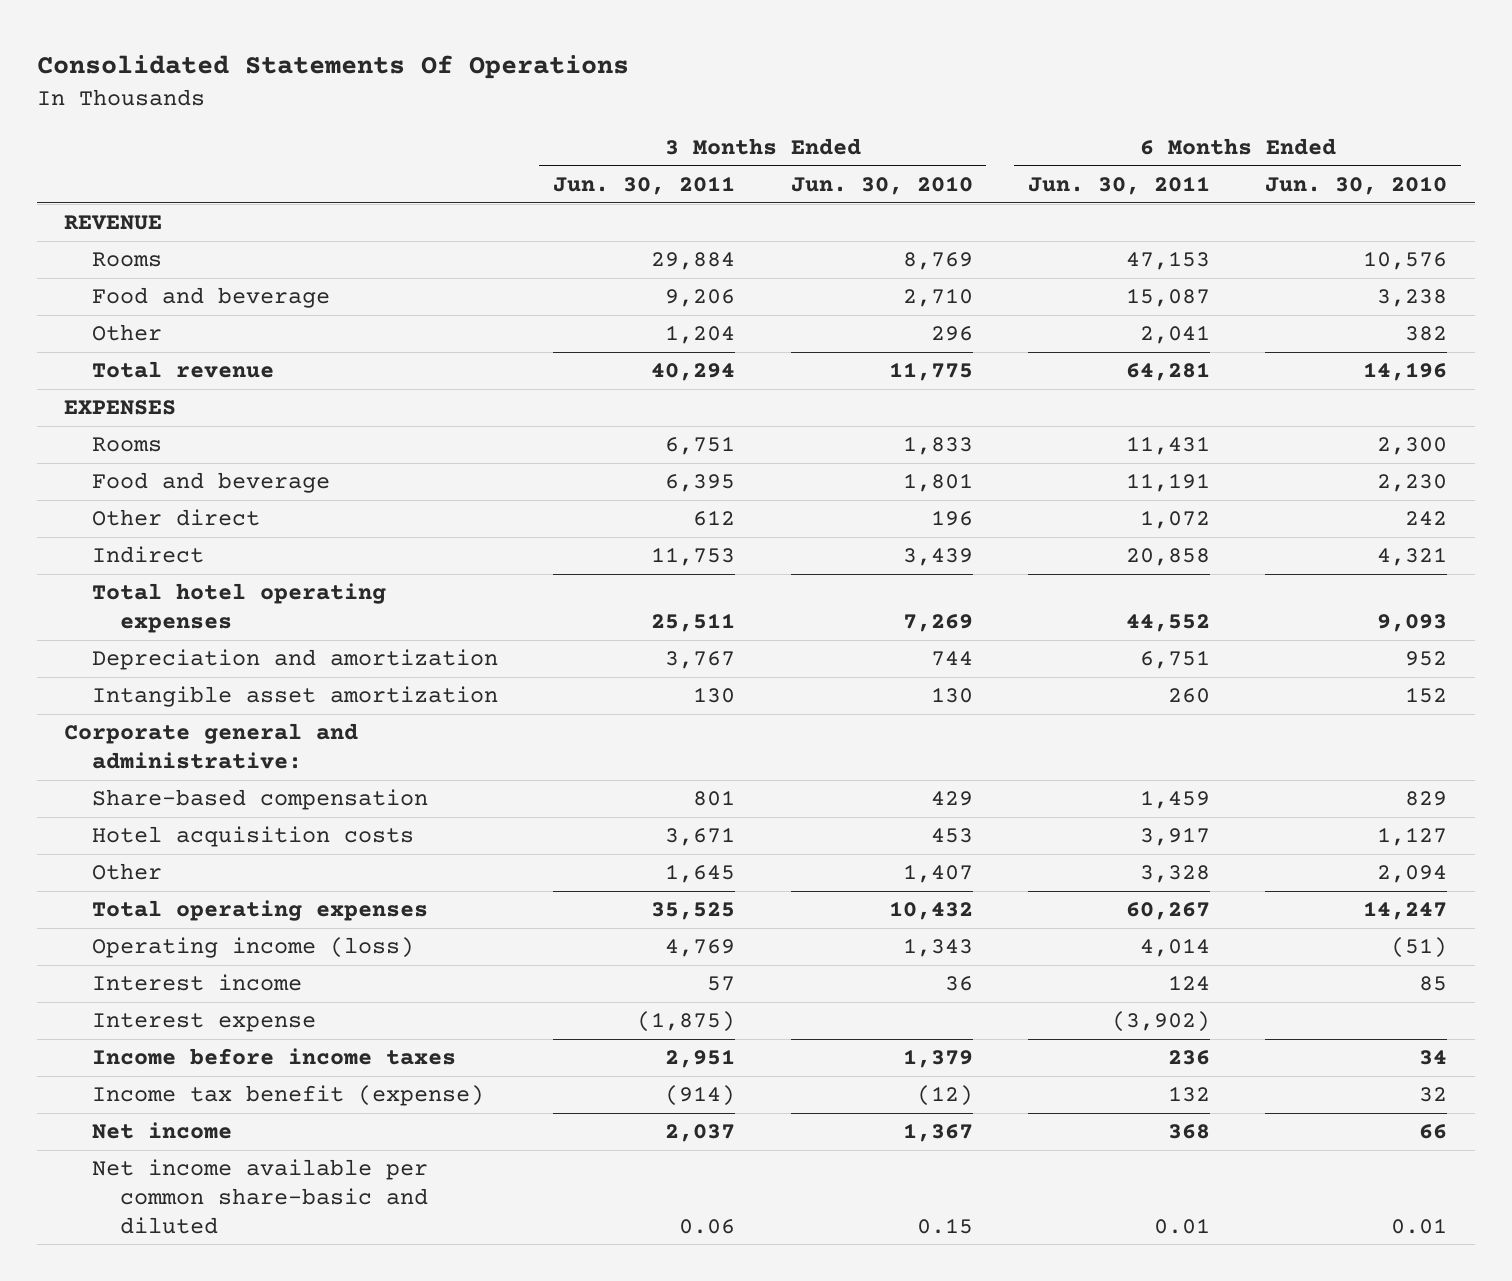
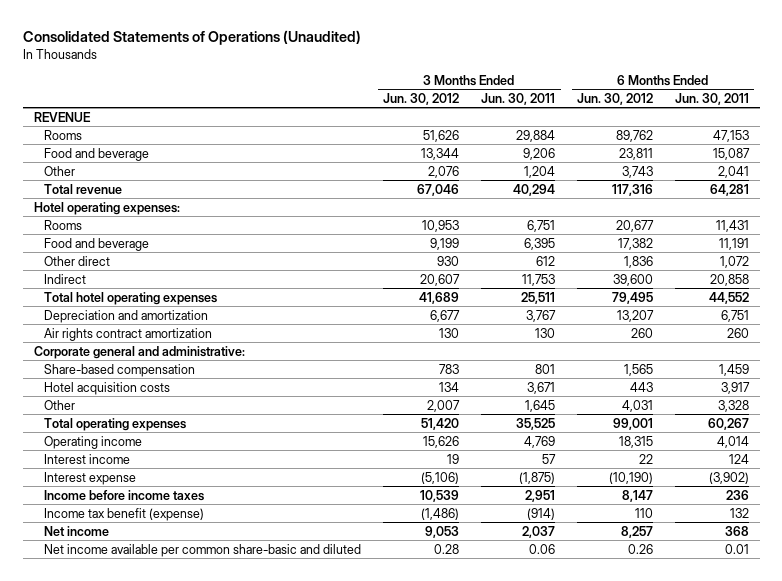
[36,55,629,80] Consolidated Statements Of Operations -> [22,30,361,46] Consolidated Statements of Operations (Unaudited)
[790,176,973,196] Jun. 30, 2010 -> none
[1265,176,1448,196] Jun. 30, 2010 -> none
none -> [383,93,460,106] Jun. 30, 2012
none -> [577,93,654,106] Jun. 30, 2012
[64,400,177,416] EXPENSES -> none
none -> [33,201,180,215] Hotel operating expenses:
[91,686,498,708] Intangible asset amortization -> [44,327,213,341] Air rights contract amortization
[91,937,414,959] Operating income (loss) -> [44,435,143,449] Operating income

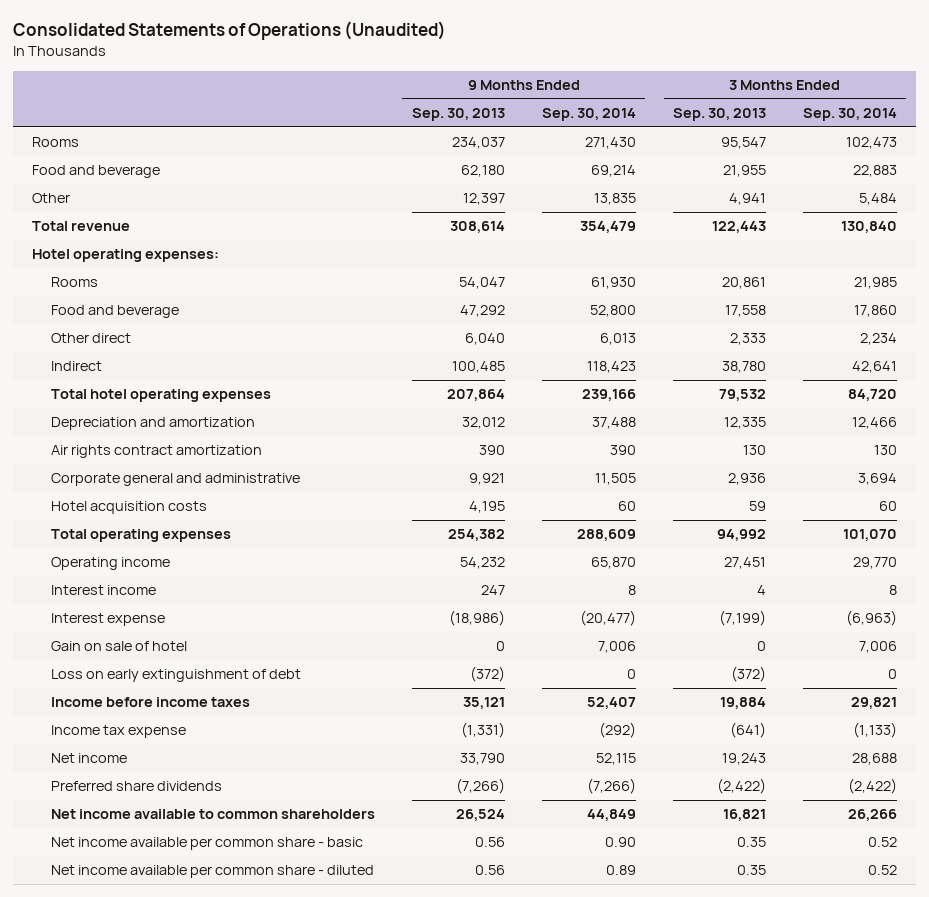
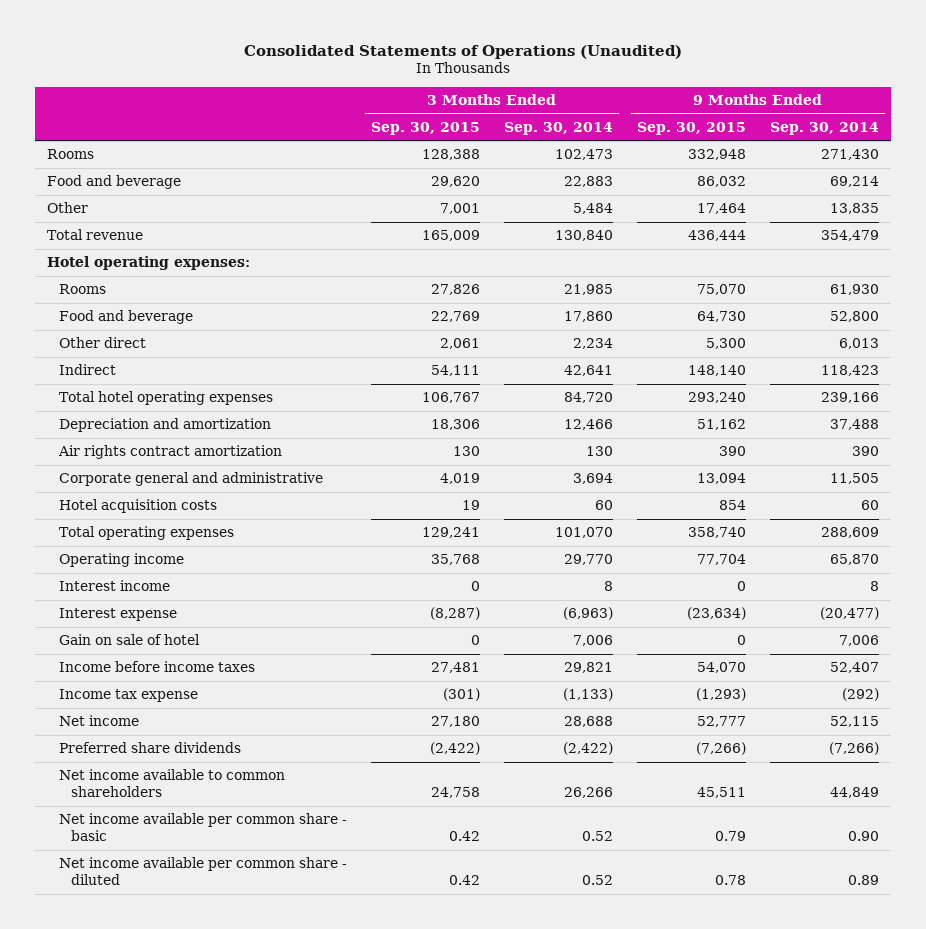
[411,108,505,122] Sep. 30, 2013 -> none
[673,108,767,122] Sep. 30, 2013 -> none
none -> [371,121,481,135] Sep. 30, 2015
none -> [637,121,747,135] Sep. 30, 2015
[50,669,301,683] Loss on early extinguishment of debt -> none

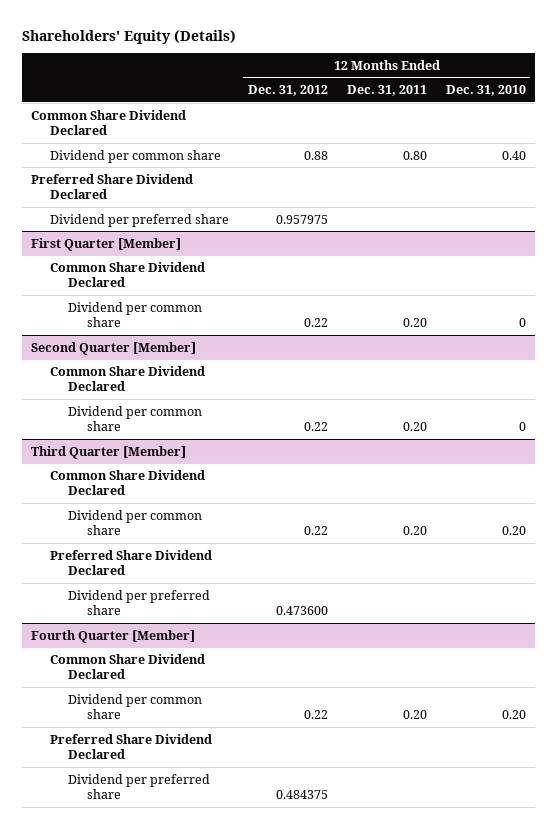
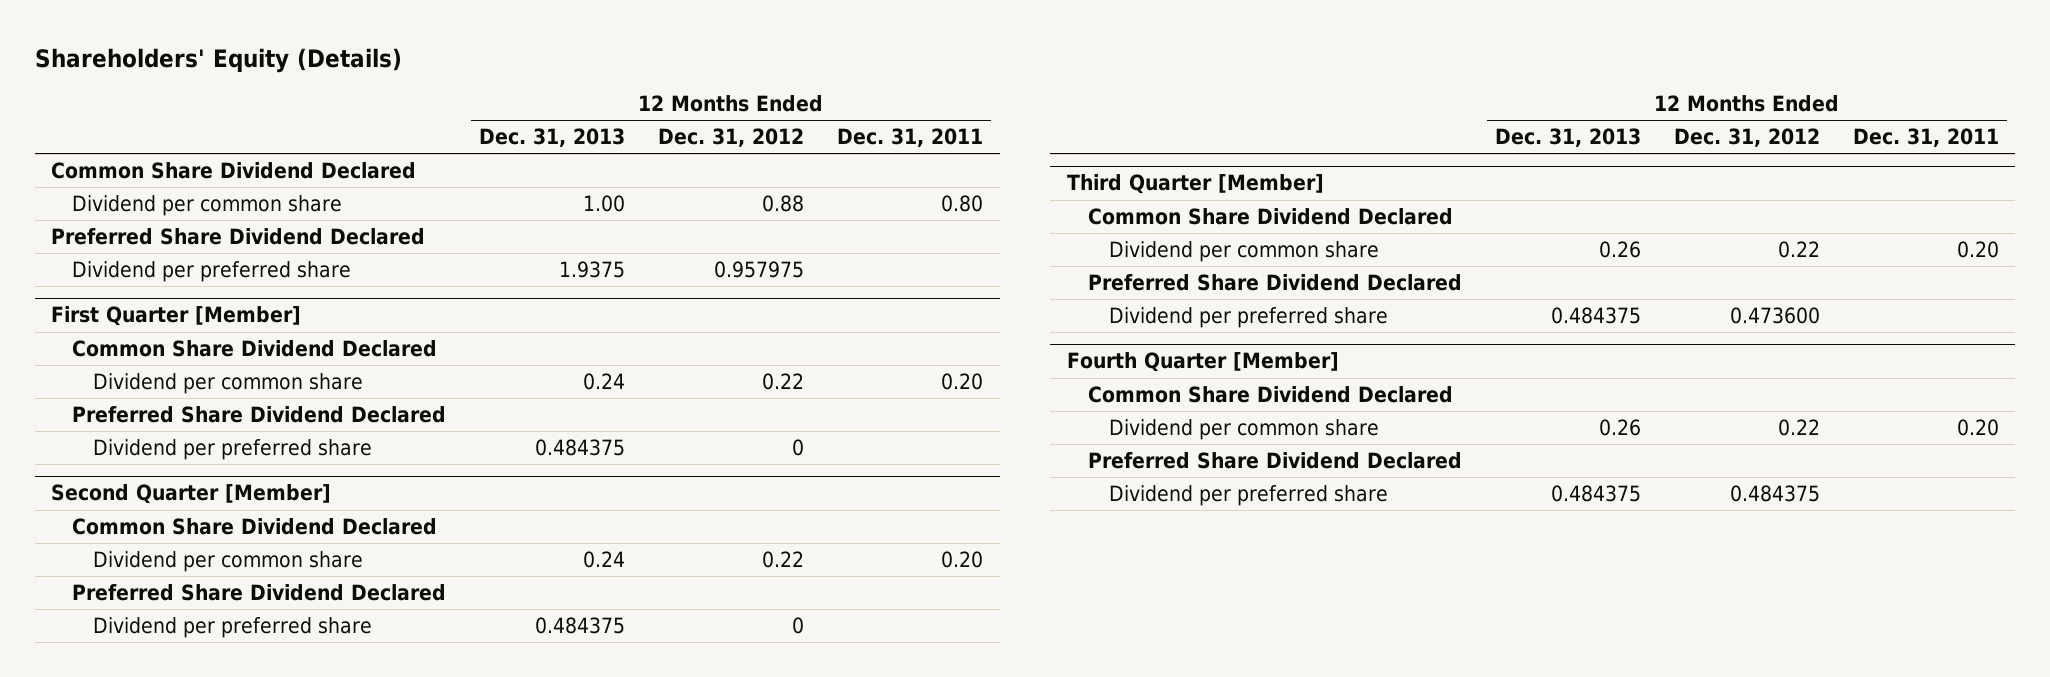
[445,84,526,96] Dec. 31, 2010 -> none
none -> [479,128,626,148] Dec. 31, 2013
none -> [72,406,447,424] Preferred Share Dividend Declared
none -> [93,439,373,461] Dividend per preferred share
none -> [72,584,447,602] Preferred Share Dividend Declared
none -> [93,617,373,639] Dividend per preferred share

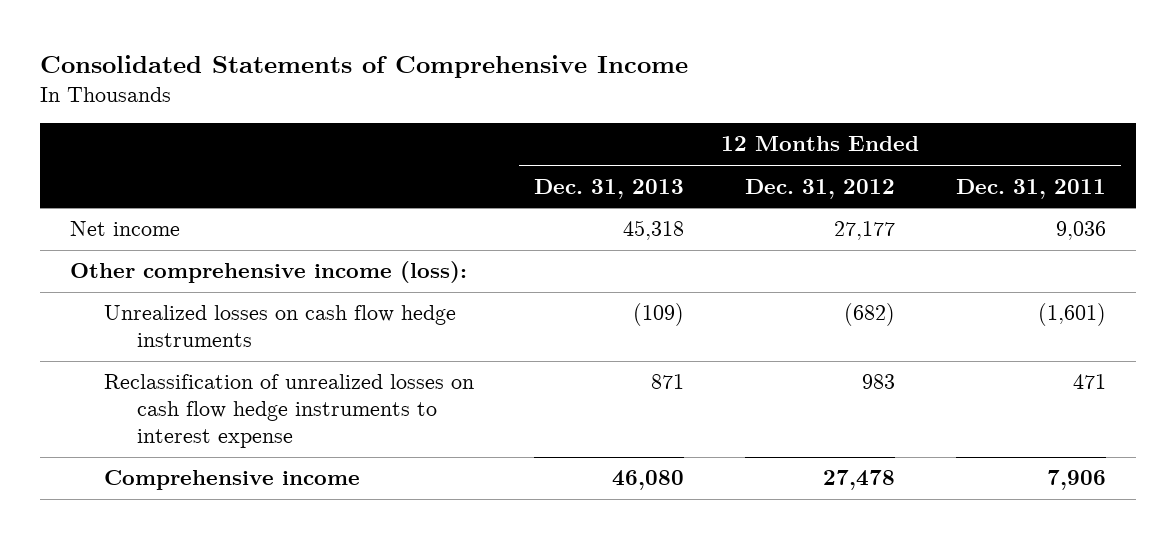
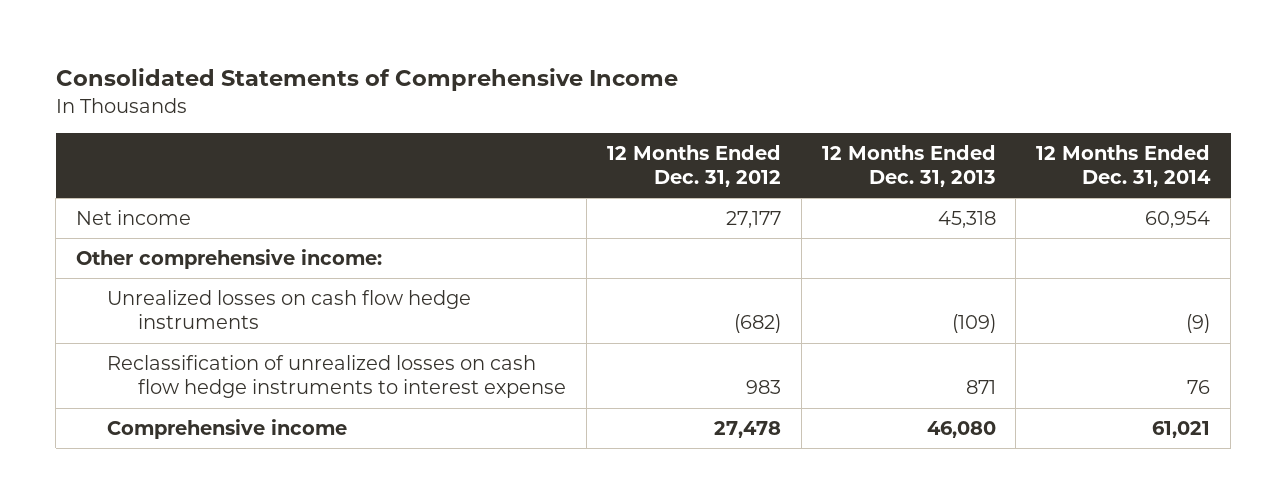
[956,178,1107,199] Dec. 31, 2011 -> none
none -> [1036,144,1212,188] 12 Months Ended Dec. 31, 2014
[70,261,468,284] Other comprehensive income (loss): -> [76,248,383,269] Other comprehensive income:

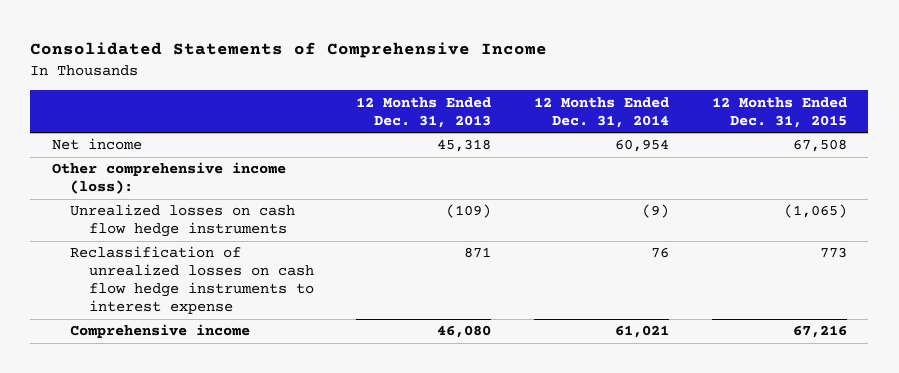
[606,144,781,188] 12 Months Ended Dec. 31, 2012 -> none
none -> [711,96,847,128] 12 Months Ended Dec. 31, 2015
[76,248,383,269] Other comprehensive income: -> [51,162,286,195] Other comprehensive income (loss):

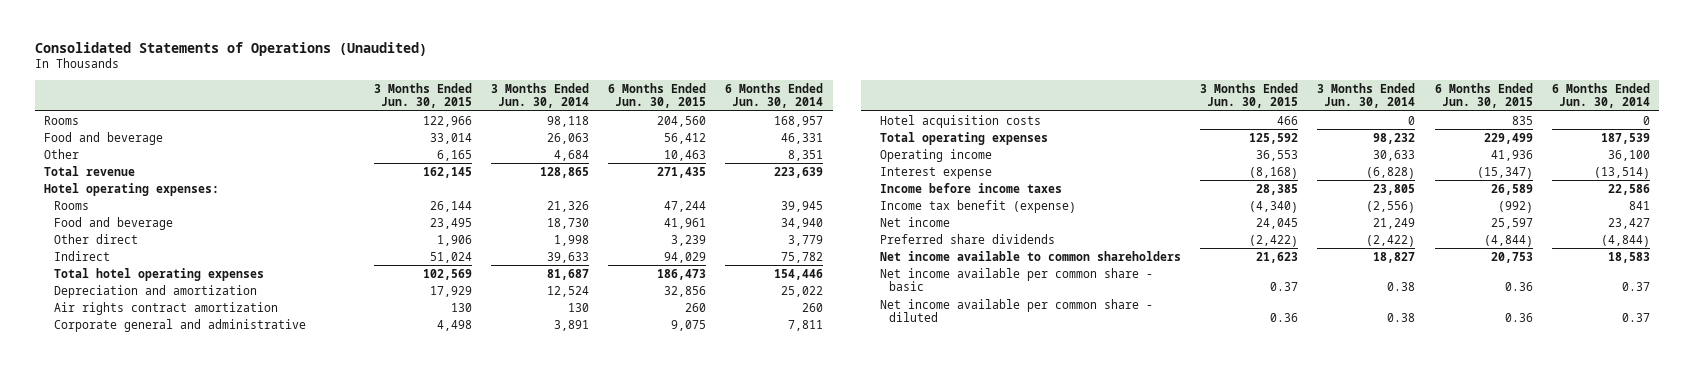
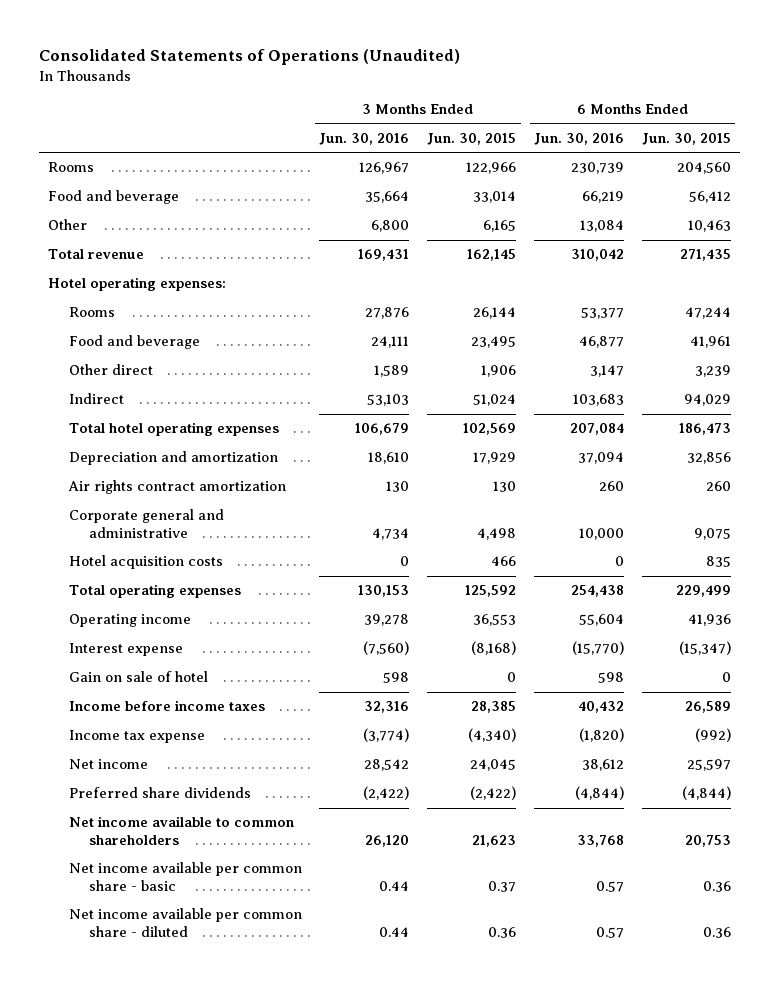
[490,82,589,109] 3 Months Ended Jun. 30, 2014 -> none
[725,82,824,109] 6 Months Ended Jun. 30, 2014 -> none
none -> [319,132,410,145] Jun. 30, 2016
none -> [534,132,625,145] Jun. 30, 2016
none -> [68,671,208,683] Gain on sale of hotel
[880,199,1077,213] Income tax benefit (expense) -> [68,730,205,744] Income tax expense

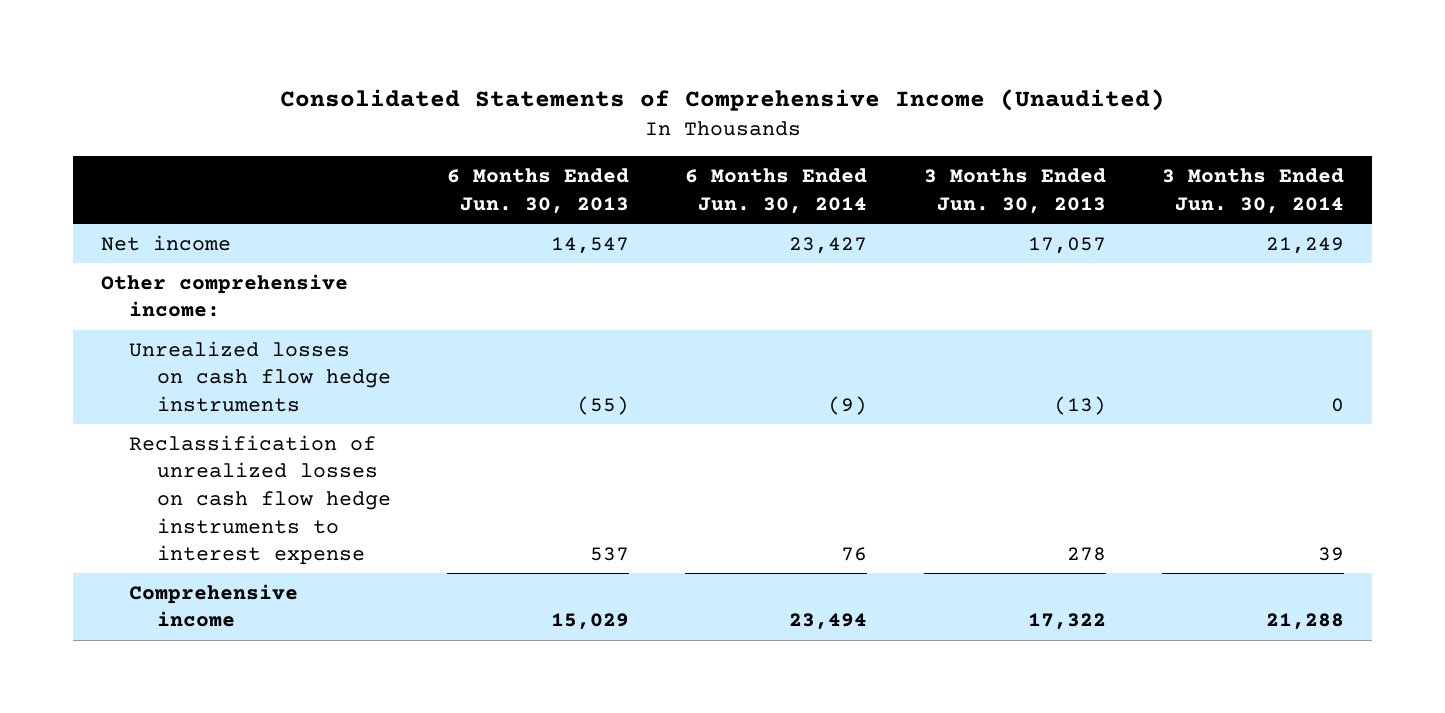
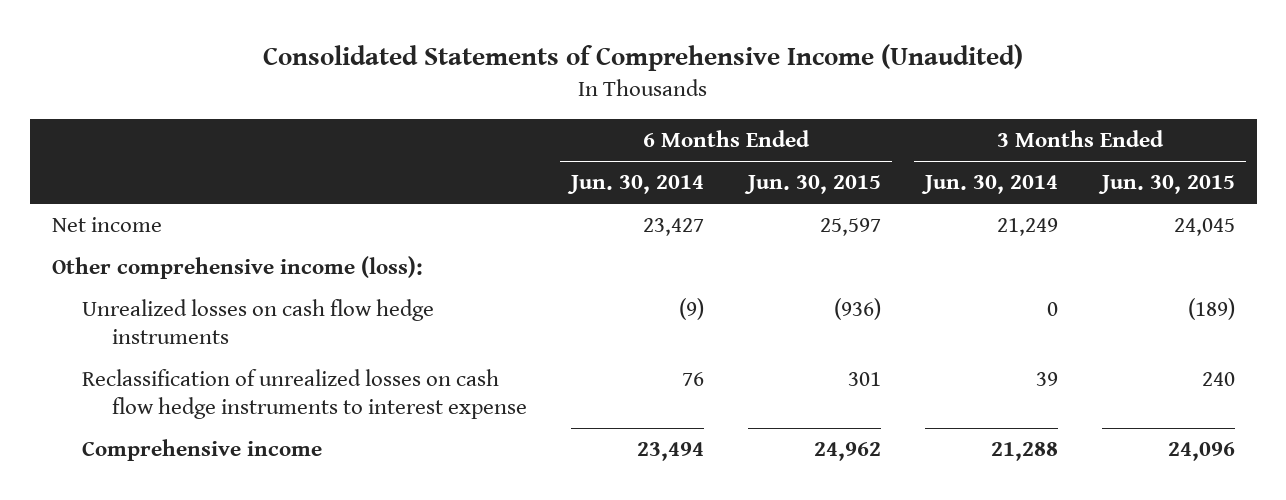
[447,168,630,214] 6 Months Ended Jun. 30, 2013 -> none
[923,168,1106,214] 3 Months Ended Jun. 30, 2013 -> none
none -> [743,175,881,195] Jun. 30, 2015
none -> [1097,175,1235,195] Jun. 30, 2015
[101,273,349,318] Other comprehensive income: -> [51,256,423,280] Other comprehensive income (loss):

